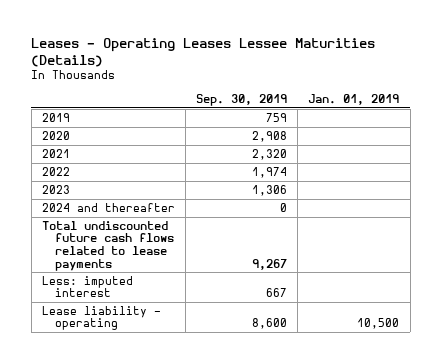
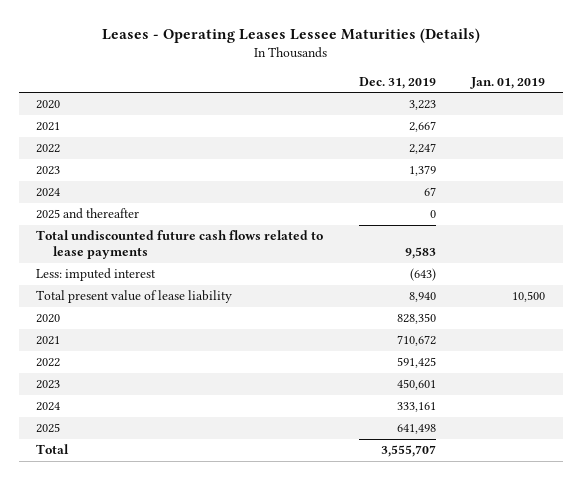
[196,93,288,106] Sep. 30, 2019 -> none
none -> [358,76,436,89] Dec. 31, 2019
[41,112,70,122] 2019 -> none
none -> [36,188,61,198] 2024
[41,202,175,212] 2024 and thereafter -> [36,208,140,220] 2025 and thereafter
[41,305,161,331] Lease liability - operating -> [36,290,233,304] Total present value of lease liability
none -> [36,314,61,324] 2020
none -> [36,336,61,346] 2021
none -> [36,358,61,368] 2022
none -> [36,380,61,390] 2023
none -> [36,402,61,412] 2024
none -> [36,423,61,434] 2025
none -> [36,444,70,455] Total

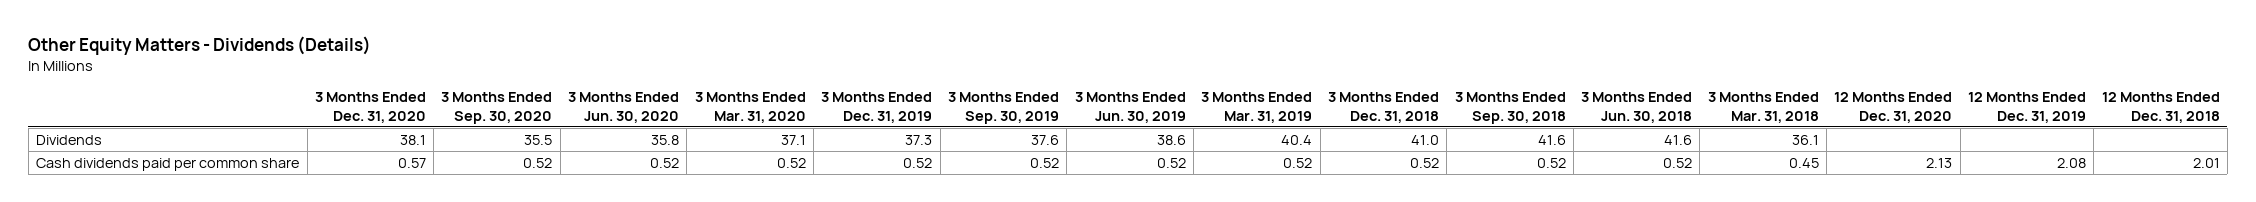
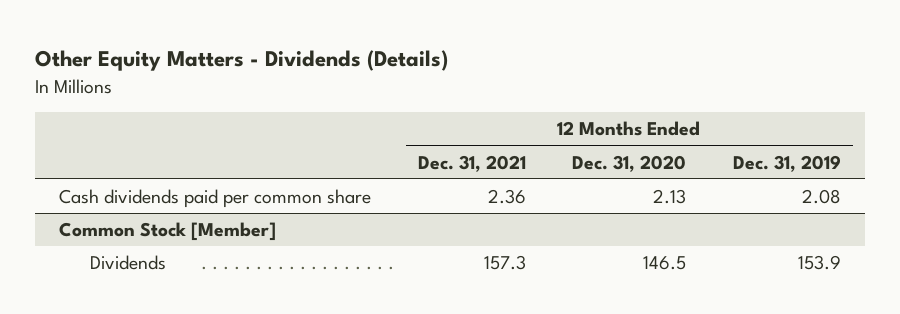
[314,92,426,123] 3 Months Ended Dec. 31, 2020 -> none
[441,92,553,124] 3 Months Ended Sep. 30, 2020 -> none
[568,92,680,123] 3 Months Ended Jun. 30, 2020 -> none
[694,92,806,123] 3 Months Ended Mar. 31, 2020 -> none
[821,92,933,123] 3 Months Ended Dec. 31, 2019 -> none
[948,92,1060,124] 3 Months Ended Sep. 30, 2019 -> none
[1074,92,1186,123] 3 Months Ended Jun. 30, 2019 -> none
[1201,92,1313,123] 3 Months Ended Mar. 31, 2019 -> none
[1327,92,1439,123] 3 Months Ended Dec. 31, 2018 -> none
[1454,92,1566,124] 3 Months Ended Sep. 30, 2018 -> none
[1581,92,1693,123] 3 Months Ended Jun. 30, 2018 -> none
[1707,92,1819,123] 3 Months Ended Mar. 31, 2018 -> none
[2101,92,2220,123] 12 Months Ended Dec. 31, 2018 -> none
none -> [417,154,526,172] Dec. 31, 2021
[36,134,103,145] Dividends -> none
none -> [58,222,276,242] Common Stock [Member]
none -> [89,255,166,271] Dividends

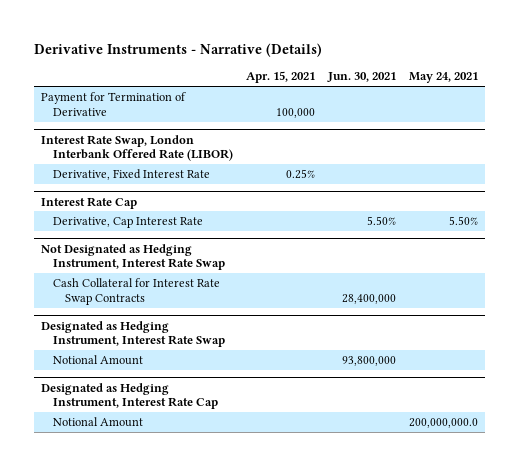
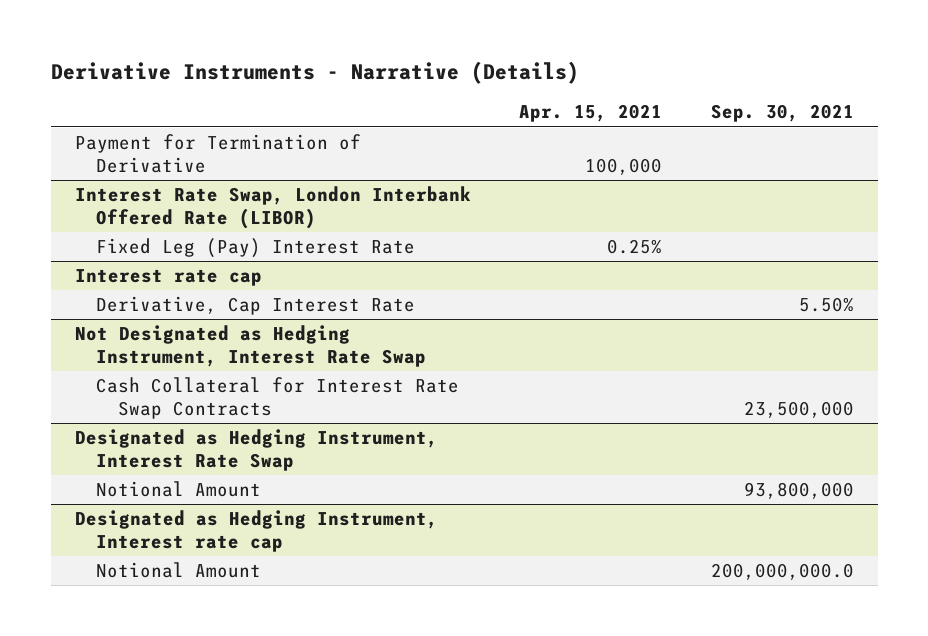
[327,72,397,83] Jun. 30, 2021 -> none
[409,72,479,84] May 24, 2021 -> none
none -> [710,104,854,123] Sep. 30, 2021
[52,169,210,181] Derivative, Fixed Interest Rate -> [96,238,416,259] Fixed Leg (Pay) Interest Rate
[40,196,137,209] Interest Rate Cap -> [74,269,262,287] Interest rate cap
[40,382,218,410] Designated as Hedging Instrument, Interest Rate Cap -> [74,510,438,552] Designated as Hedging Instrument, Interest rate cap

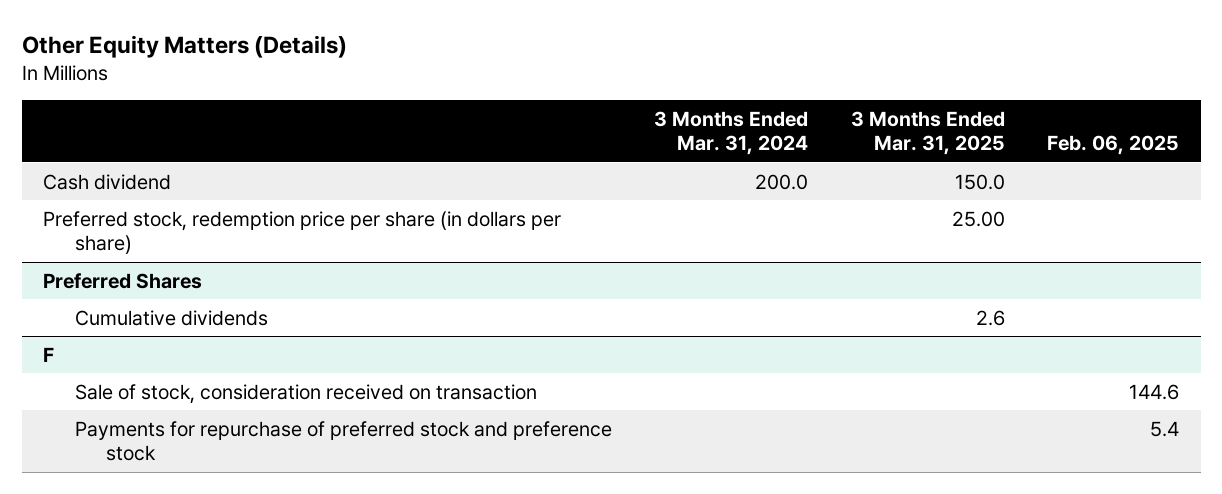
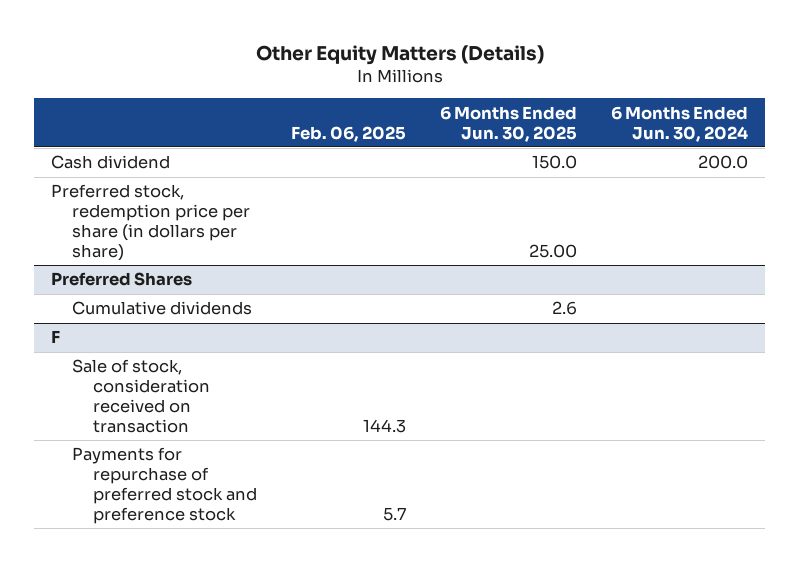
[654,110,809,156] 3 Months Ended Mar. 31, 2024 -> none
[850,110,1005,156] 3 Months Ended Mar. 31, 2025 -> none
none -> [439,105,577,142] 6 Months Ended Jun. 30, 2025
none -> [610,105,748,142] 6 Months Ended Jun. 30, 2024
[1129,383,1180,400] 144.6 -> [362,418,406,433] 144.3
[1150,420,1180,437] 5.4 -> [382,506,406,521] 5.7

